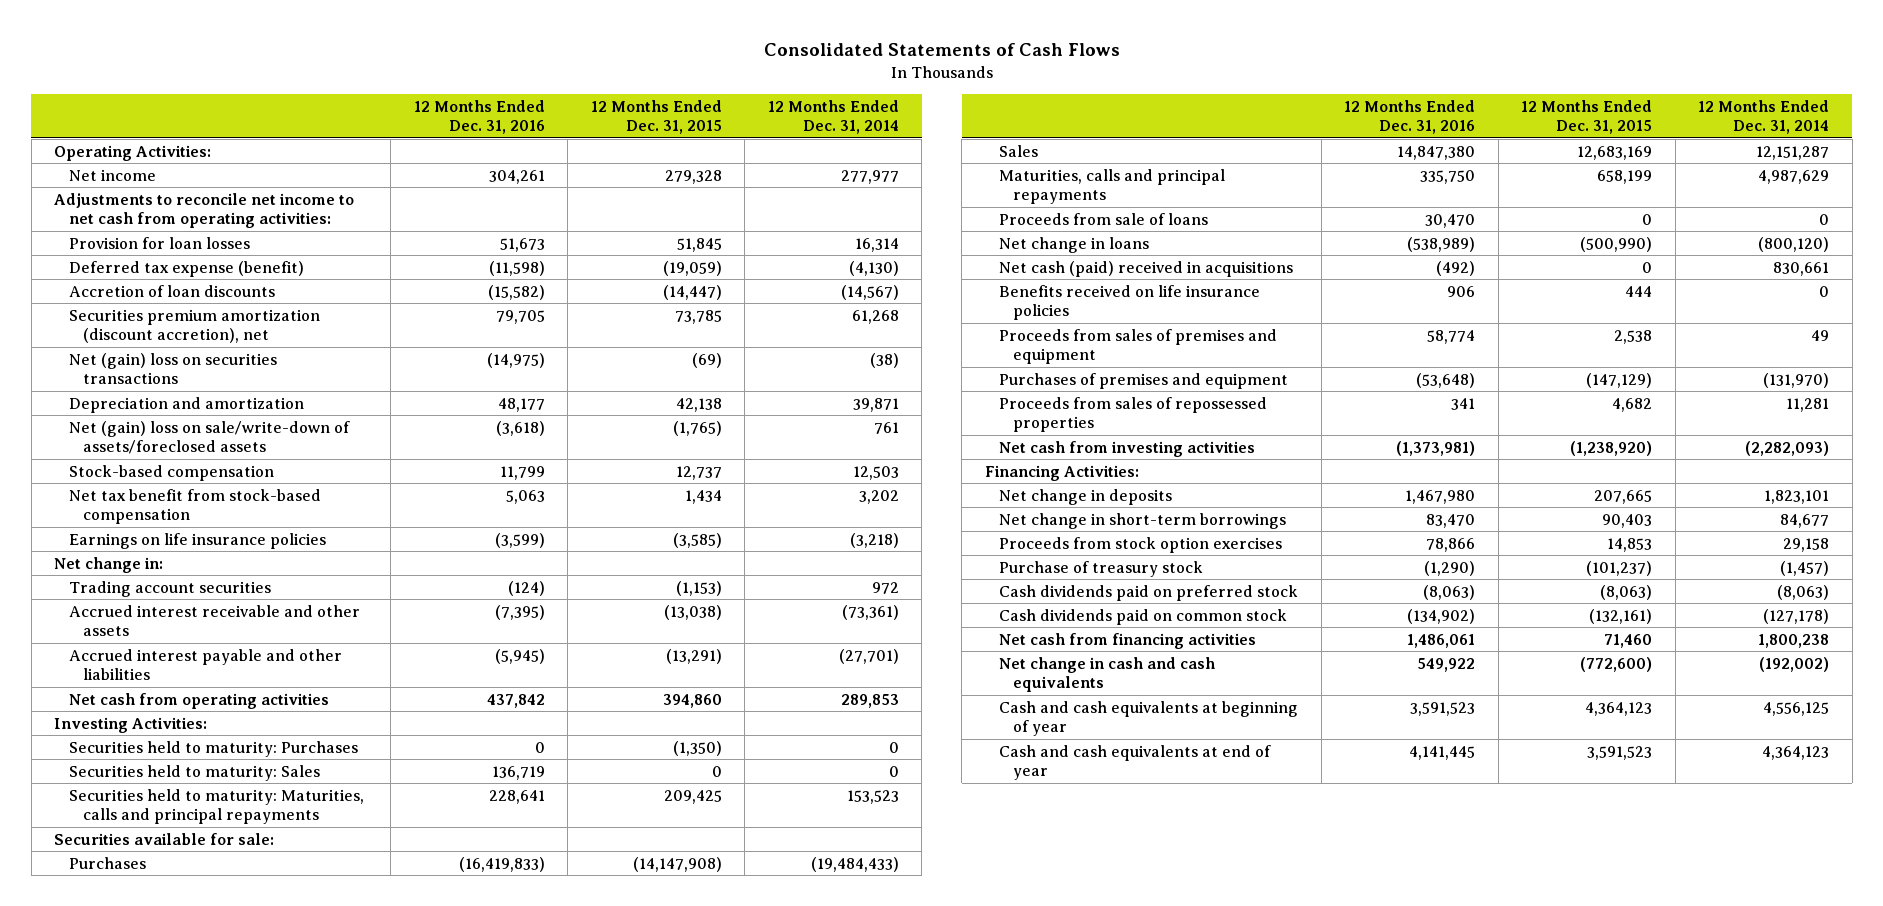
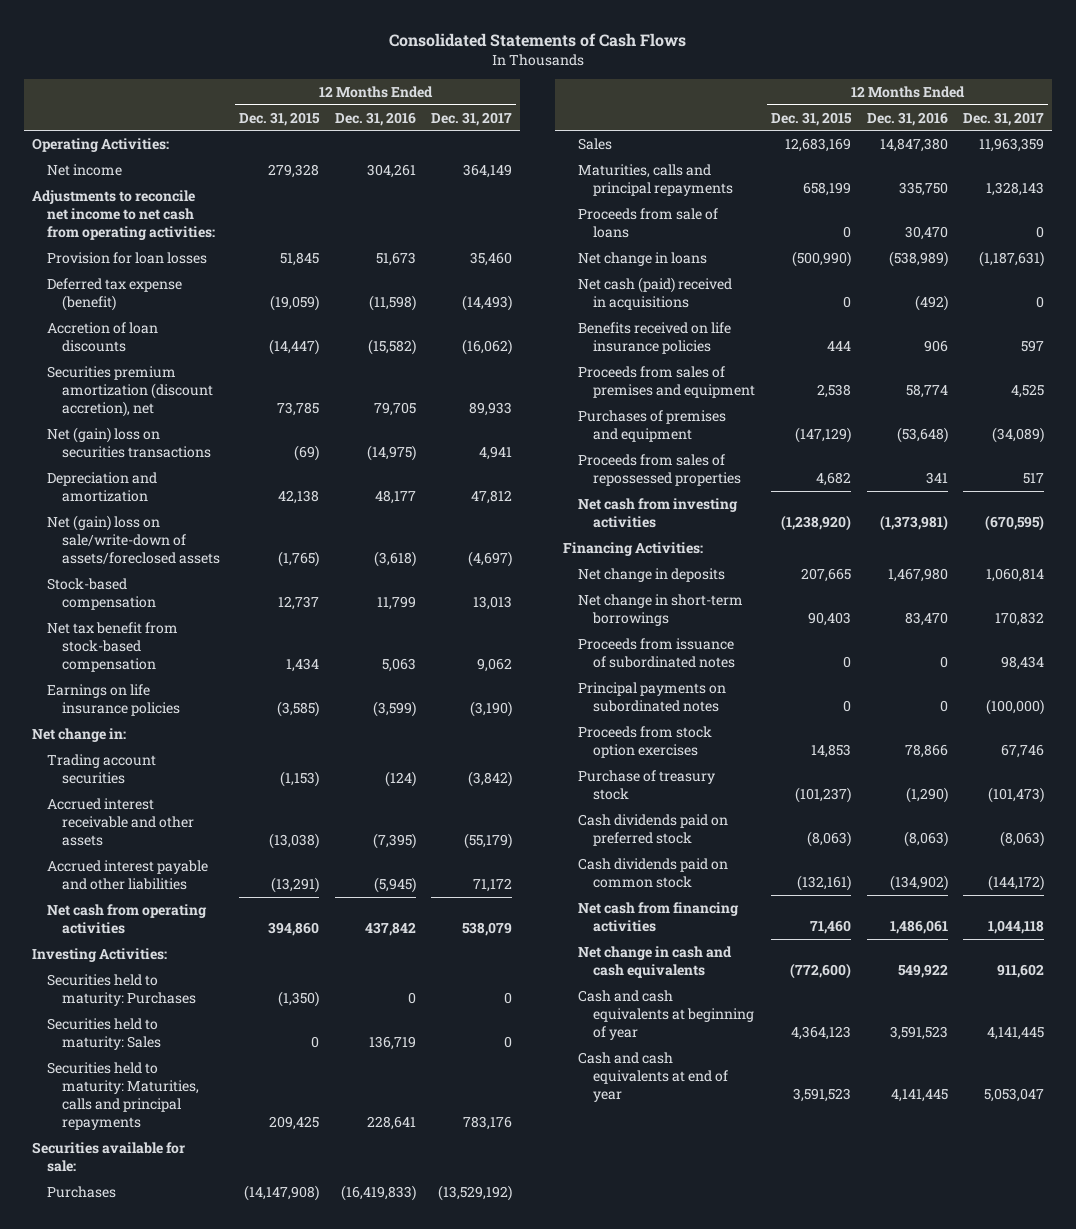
[767,99,899,135] 12 Months Ended Dec. 31, 2014 -> none
none -> [431,111,513,126] Dec. 31, 2017
none -> [578,637,736,668] Proceeds from issuance of subordinated notes
none -> [578,681,727,712] Principal payments on subordinated notes

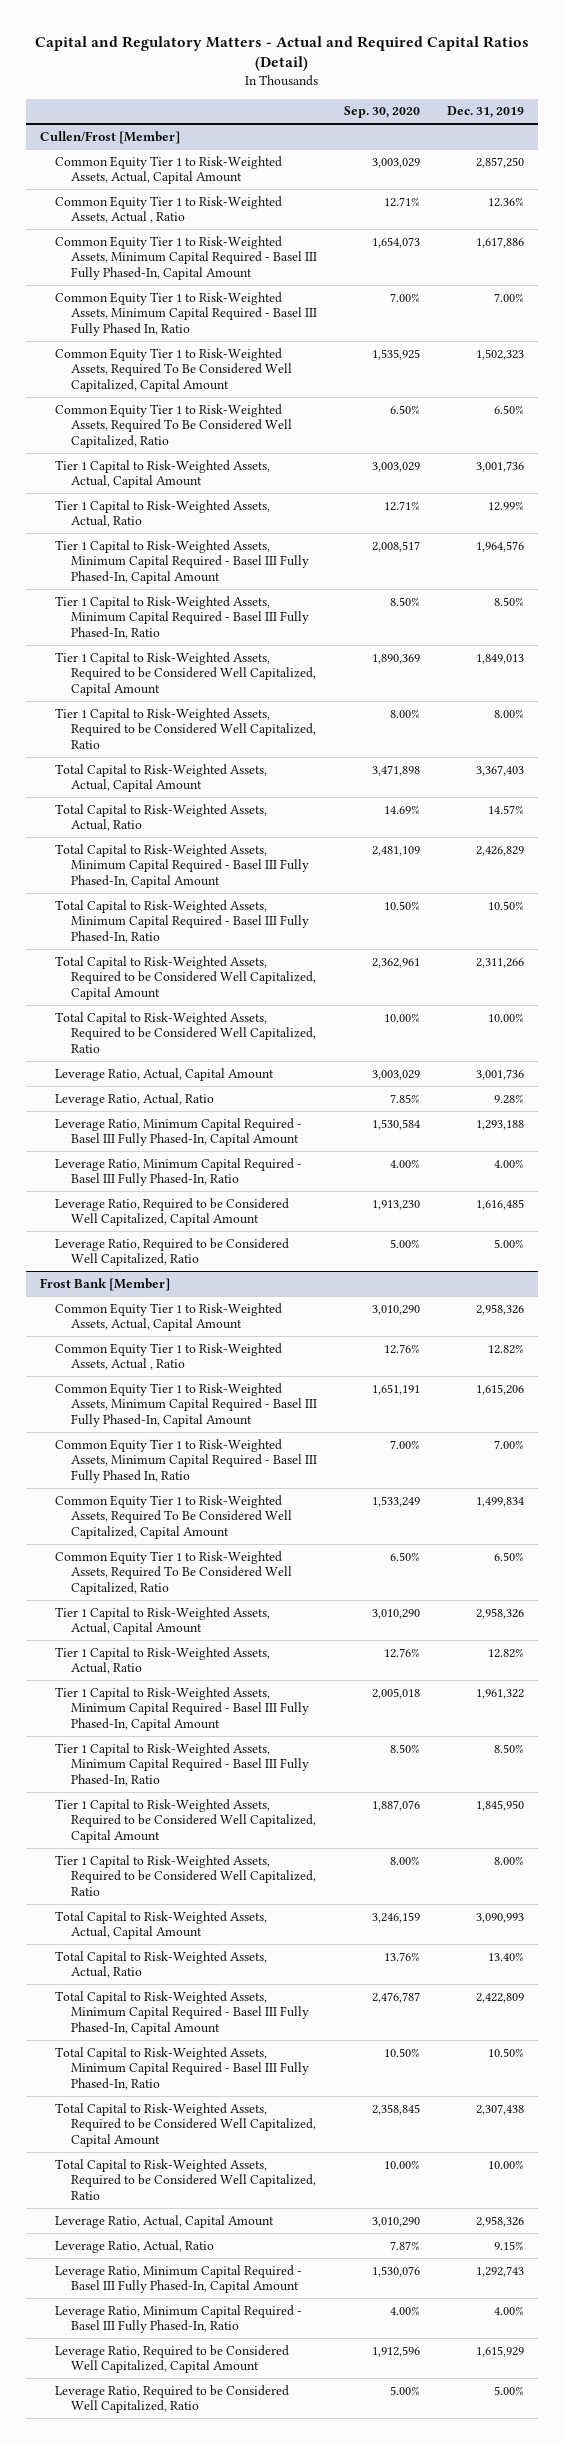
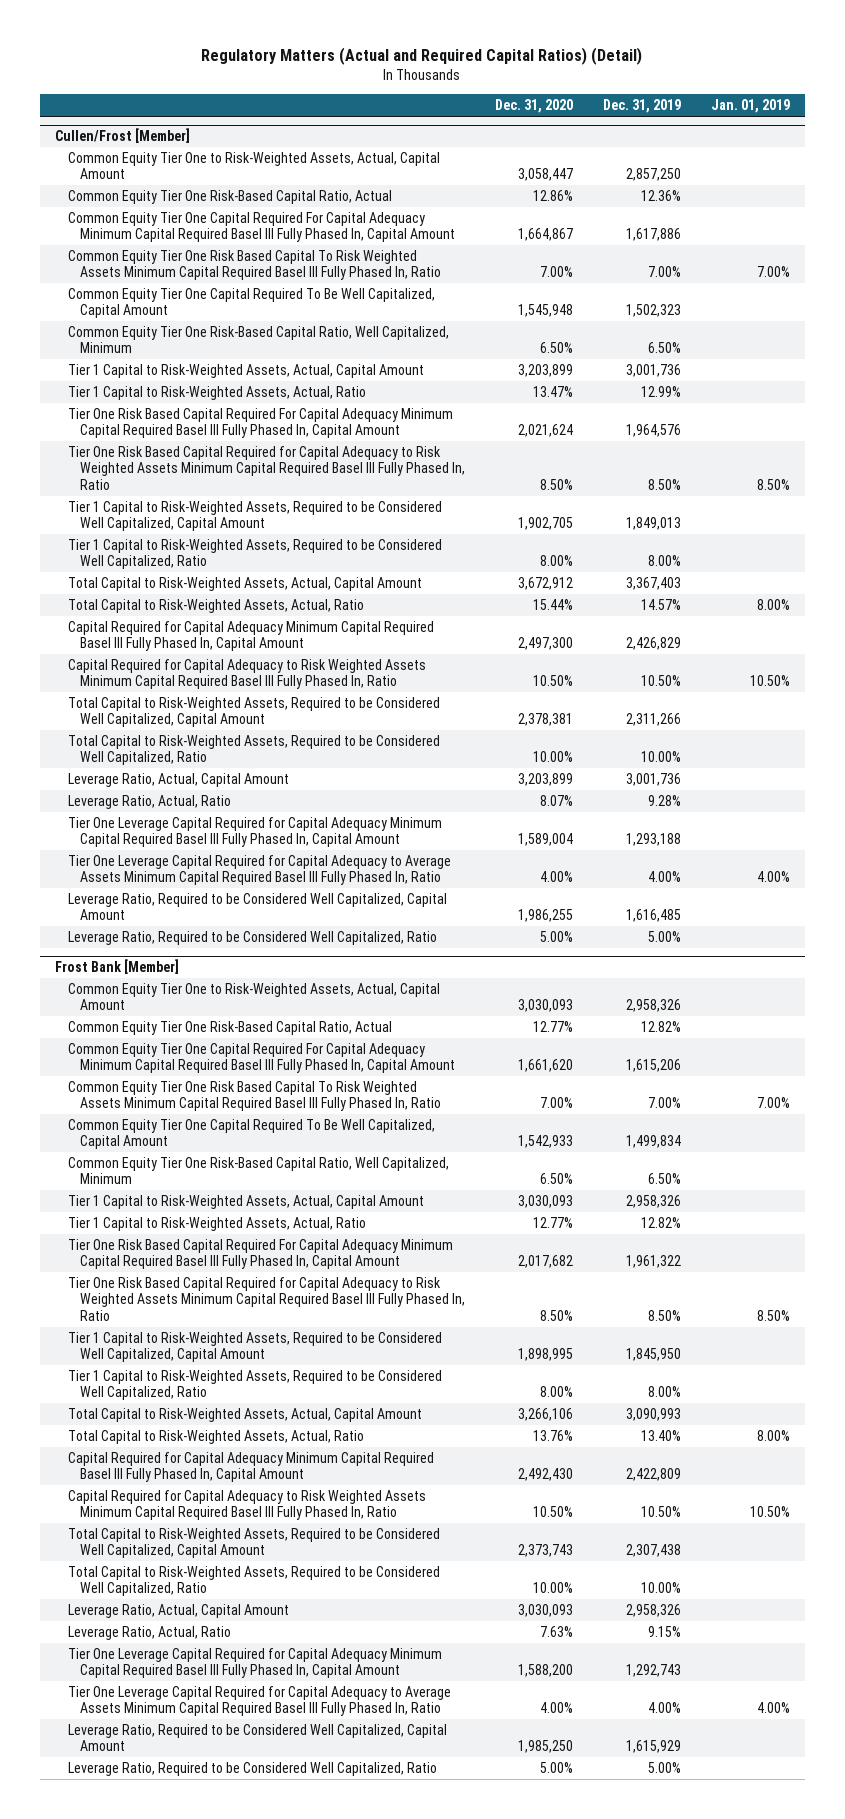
[34,35,529,72] Capital and Regulatory Matters - Actual and Required Capital Ratios (Detail) -> [201,47,643,66] Regulatory Matters (Actual and Required Capital Ratios) (Detail)
[344,106,421,119] Sep. 30, 2020 -> none
none -> [495,98,574,113] Dec. 31, 2020
none -> [710,98,790,113] Jan. 01, 2019
[55,155,283,185] Common Equity Tier 1 to Risk-Weighted Assets, Actual, Capital Amount -> [67,151,440,180] Common Equity Tier One to Risk-Weighted Assets, Actual, Capital Amount
[55,195,283,224] Common Equity Tier 1 to Risk-Weighted Assets, Actual , Ratio -> [67,189,392,204] Common Equity Tier One Risk-Based Capital Ratio, Actual
[55,235,318,281] Common Equity Tier 1 to Risk-Weighted Assets, Minimum Capital Required - Basel III Fully Phased-In, Capital Amount -> [67,211,456,243] Common Equity Tier One Capital Required For Capital Adequacy Minimum Capital Required Basel III Fully Phased In, Capital Amount
[55,291,318,337] Common Equity Tier 1 to Risk-Weighted Assets, Minimum Capital Required - Basel III Fully Phased In, Ratio -> [67,249,442,281] Common Equity Tier One Risk Based Capital To Risk Weighted Assets Minimum Capital Required Basel III Fully Phased In, Ratio
[55,347,293,393] Common Equity Tier 1 to Risk-Weighted Assets, Required To Be Considered Well Capitalized, Capital Amount -> [67,287,435,319] Common Equity Tier One Capital Required To Be Well Capitalized, Capital Amount
[55,403,293,449] Common Equity Tier 1 to Risk-Weighted Assets, Required To Be Considered Well Capitalized, Ratio -> [67,325,449,354] Common Equity Tier One Risk-Based Capital Ratio, Well Capitalized, Minimum
[55,539,310,585] Tier 1 Capital to Risk-Weighted Assets, Minimum Capital Required - Basel III Fully Phased-In, Capital Amount -> [67,407,453,439] Tier One Risk Based Capital Required For Capital Adequacy Minimum Capital Required Basel III Fully Phased In, Capital Amount
[55,595,310,640] Tier 1 Capital to Risk-Weighted Assets, Minimum Capital Required - Basel III Fully Phased-In, Ratio -> [67,445,466,490] Tier One Risk Based Capital Required for Capital Adequacy to Risk Weighted Assets Minimum Capital Required Basel III Fully Phased In, Ratio
[55,843,310,889] Total Capital to Risk-Weighted Assets, Minimum Capital Required - Basel III Fully Phased-In, Capital Amount -> [67,620,434,652] Capital Required for Capital Adequacy Minimum Capital Required Basel III Fully Phased In, Capital Amount
[55,899,310,944] Total Capital to Risk-Weighted Assets, Minimum Capital Required - Basel III Fully Phased-In, Ratio -> [67,658,426,690] Capital Required for Capital Adequacy to Risk Weighted Assets Minimum Capital Required Basel III Fully Phased In, Ratio
[55,1117,303,1147] Leverage Ratio, Minimum Capital Required - Basel III Fully Phased-In, Capital Amount -> [67,816,442,848] Tier One Leverage Capital Required for Capital Adequacy Minimum Capital Required Basel III Fully Phased In, Capital Amount
[55,1157,303,1187] Leverage Ratio, Minimum Capital Required - Basel III Fully Phased-In, Ratio -> [67,854,451,886] Tier One Leverage Capital Required for Capital Adequacy to Average Assets Minimum Capital Required Basel III Fully Phased In, Ratio
[55,1302,283,1332] Common Equity Tier 1 to Risk-Weighted Assets, Actual, Capital Amount -> [67,982,440,1011] Common Equity Tier One to Risk-Weighted Assets, Actual, Capital Amount
[55,1342,283,1371] Common Equity Tier 1 to Risk-Weighted Assets, Actual , Ratio -> [67,1020,392,1035] Common Equity Tier One Risk-Based Capital Ratio, Actual
[55,1382,318,1428] Common Equity Tier 1 to Risk-Weighted Assets, Minimum Capital Required - Basel III Fully Phased-In, Capital Amount -> [67,1042,456,1074] Common Equity Tier One Capital Required For Capital Adequacy Minimum Capital Required Basel III Fully Phased In, Capital Amount
[55,1438,318,1484] Common Equity Tier 1 to Risk-Weighted Assets, Minimum Capital Required - Basel III Fully Phased In, Ratio -> [67,1080,442,1112] Common Equity Tier One Risk Based Capital To Risk Weighted Assets Minimum Capital Required Basel III Fully Phased In, Ratio
[55,1494,293,1540] Common Equity Tier 1 to Risk-Weighted Assets, Required To Be Considered Well Capitalized, Capital Amount -> [67,1118,435,1150] Common Equity Tier One Capital Required To Be Well Capitalized, Capital Amount
[55,1550,293,1596] Common Equity Tier 1 to Risk-Weighted Assets, Required To Be Considered Well Capitalized, Ratio -> [67,1156,449,1185] Common Equity Tier One Risk-Based Capital Ratio, Well Capitalized, Minimum
[55,1686,310,1732] Tier 1 Capital to Risk-Weighted Assets, Minimum Capital Required - Basel III Fully Phased-In, Capital Amount -> [67,1238,453,1270] Tier One Risk Based Capital Required For Capital Adequacy Minimum Capital Required Basel III Fully Phased In, Capital Amount
[55,1742,310,1787] Tier 1 Capital to Risk-Weighted Assets, Minimum Capital Required - Basel III Fully Phased-In, Ratio -> [67,1276,466,1321] Tier One Risk Based Capital Required for Capital Adequacy to Risk Weighted Assets Minimum Capital Required Basel III Fully Phased In, Ratio
[55,1990,310,2036] Total Capital to Risk-Weighted Assets, Minimum Capital Required - Basel III Fully Phased-In, Capital Amount -> [67,1451,434,1483] Capital Required for Capital Adequacy Minimum Capital Required Basel III Fully Phased In, Capital Amount
[55,2046,310,2091] Total Capital to Risk-Weighted Assets, Minimum Capital Required - Basel III Fully Phased-In, Ratio -> [67,1489,426,1521] Capital Required for Capital Adequacy to Risk Weighted Assets Minimum Capital Required Basel III Fully Phased In, Ratio
[55,2264,303,2294] Leverage Ratio, Minimum Capital Required - Basel III Fully Phased-In, Capital Amount -> [67,1647,442,1679] Tier One Leverage Capital Required for Capital Adequacy Minimum Capital Required Basel III Fully Phased In, Capital Amount
[55,2304,303,2334] Leverage Ratio, Minimum Capital Required - Basel III Fully Phased-In, Ratio -> [67,1685,451,1717] Tier One Leverage Capital Required for Capital Adequacy to Average Assets Minimum Capital Required Basel III Fully Phased In, Ratio

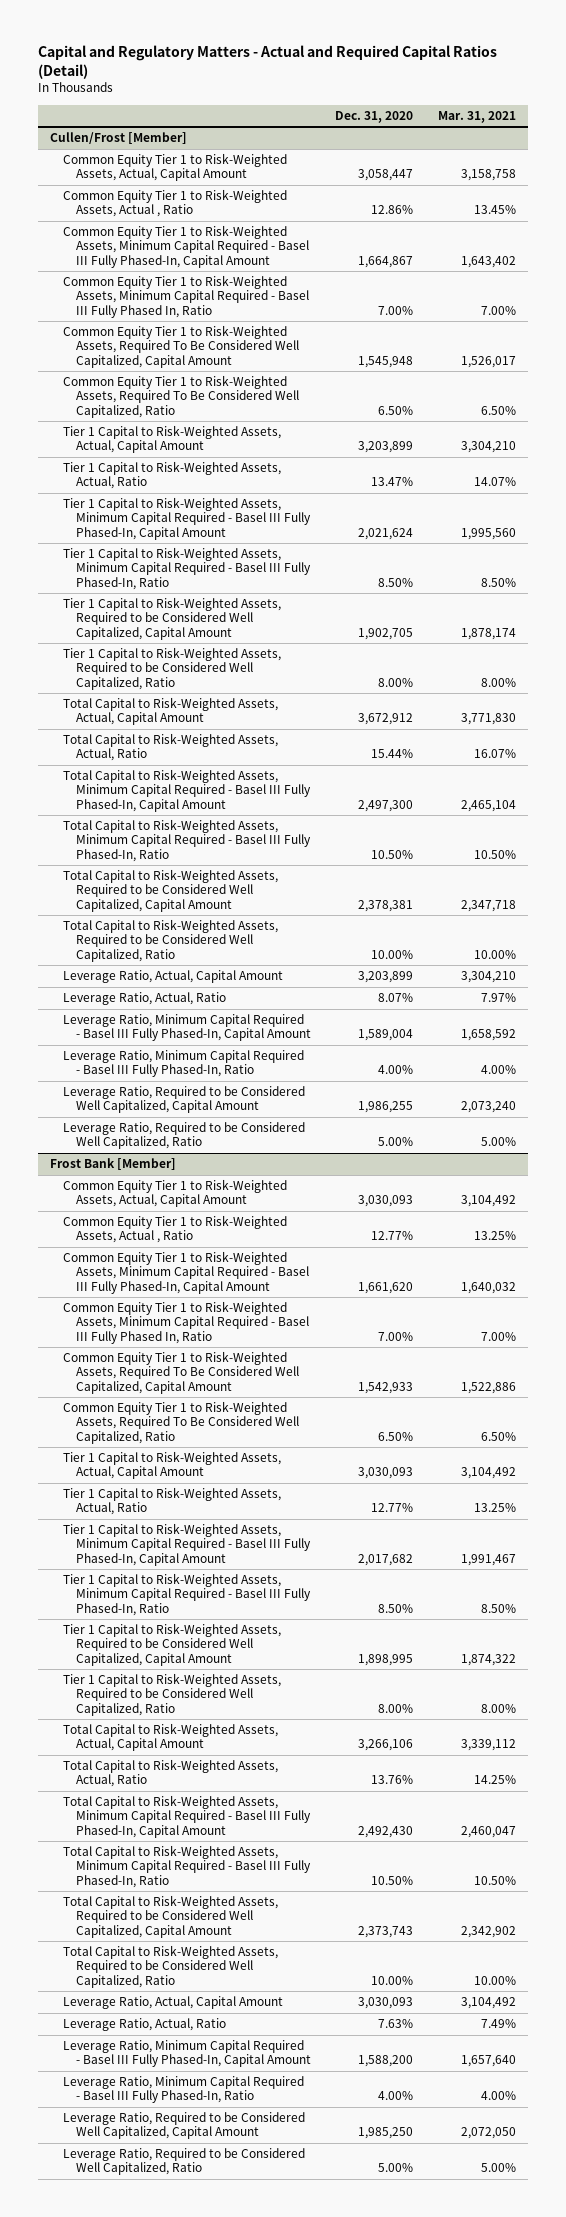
[201,47,643,66] Regulatory Matters (Actual and Required Capital Ratios) (Detail) -> [37,44,497,79] Capital and Regulatory Matters - Actual and Required Capital Ratios (Detail)
[603,98,682,113] Dec. 31, 2019 -> none
[710,98,790,113] Jan. 01, 2019 -> none
none -> [437,110,516,123] Mar. 31, 2021
[67,151,440,180] Common Equity Tier One to Risk-Weighted Assets, Actual, Capital Amount -> [63,153,288,182] Common Equity Tier 1 to Risk-Weighted Assets, Actual, Capital Amount
[67,189,392,204] Common Equity Tier One Risk-Based Capital Ratio, Actual -> [63,189,288,218] Common Equity Tier 1 to Risk-Weighted Assets, Actual , Ratio
[67,211,456,243] Common Equity Tier One Capital Required For Capital Adequacy Minimum Capital Required Basel III Fully Phased In, Capital Amount -> [63,225,310,268] Common Equity Tier 1 to Risk-Weighted Assets, Minimum Capital Required - Basel III Fully Phased-In, Capital Amount
[67,249,442,281] Common Equity Tier One Risk Based Capital To Risk Weighted Assets Minimum Capital Required Basel III Fully Phased In, Ratio -> [63,275,310,318] Common Equity Tier 1 to Risk-Weighted Assets, Minimum Capital Required - Basel III Fully Phased In, Ratio
[67,287,435,319] Common Equity Tier One Capital Required To Be Well Capitalized, Capital Amount -> [63,325,300,368] Common Equity Tier 1 to Risk-Weighted Assets, Required To Be Considered Well Capitalized, Capital Amount
[67,325,449,354] Common Equity Tier One Risk-Based Capital Ratio, Well Capitalized, Minimum -> [63,375,300,418] Common Equity Tier 1 to Risk-Weighted Assets, Required To Be Considered Well Capitalized, Ratio
[67,407,453,439] Tier One Risk Based Capital Required For Capital Adequacy Minimum Capital Required Basel III Fully Phased In, Capital Amount -> [63,497,312,540] Tier 1 Capital to Risk-Weighted Assets, Minimum Capital Required - Basel III Fully Phased-In, Capital Amount
[67,445,466,490] Tier One Risk Based Capital Required for Capital Adequacy to Risk Weighted Assets Minimum Capital Required Basel III Fully Phased In, Ratio -> [63,547,312,590] Tier 1 Capital to Risk-Weighted Assets, Minimum Capital Required - Basel III Fully Phased-In, Ratio
[67,620,434,652] Capital Required for Capital Adequacy Minimum Capital Required Basel III Fully Phased In, Capital Amount -> [63,769,312,812] Total Capital to Risk-Weighted Assets, Minimum Capital Required - Basel III Fully Phased-In, Capital Amount
[67,658,426,690] Capital Required for Capital Adequacy to Risk Weighted Assets Minimum Capital Required Basel III Fully Phased In, Ratio -> [63,819,312,862] Total Capital to Risk-Weighted Assets, Minimum Capital Required - Basel III Fully Phased-In, Ratio
[67,816,442,848] Tier One Leverage Capital Required for Capital Adequacy Minimum Capital Required Basel III Fully Phased In, Capital Amount -> [63,1014,312,1042] Leverage Ratio, Minimum Capital Required - Basel III Fully Phased-In, Capital Amount
[67,854,451,886] Tier One Leverage Capital Required for Capital Adequacy to Average Assets Minimum Capital Required Basel III Fully Phased In, Ratio -> [63,1050,305,1078] Leverage Ratio, Minimum Capital Required - Basel III Fully Phased-In, Ratio
[67,982,440,1011] Common Equity Tier One to Risk-Weighted Assets, Actual, Capital Amount -> [63,1179,288,1208] Common Equity Tier 1 to Risk-Weighted Assets, Actual, Capital Amount
[67,1020,392,1035] Common Equity Tier One Risk-Based Capital Ratio, Actual -> [63,1215,288,1244] Common Equity Tier 1 to Risk-Weighted Assets, Actual , Ratio
[67,1042,456,1074] Common Equity Tier One Capital Required For Capital Adequacy Minimum Capital Required Basel III Fully Phased In, Capital Amount -> [63,1251,310,1294] Common Equity Tier 1 to Risk-Weighted Assets, Minimum Capital Required - Basel III Fully Phased-In, Capital Amount
[67,1080,442,1112] Common Equity Tier One Risk Based Capital To Risk Weighted Assets Minimum Capital Required Basel III Fully Phased In, Ratio -> [63,1301,310,1344] Common Equity Tier 1 to Risk-Weighted Assets, Minimum Capital Required - Basel III Fully Phased In, Ratio
[67,1118,435,1150] Common Equity Tier One Capital Required To Be Well Capitalized, Capital Amount -> [63,1351,300,1394] Common Equity Tier 1 to Risk-Weighted Assets, Required To Be Considered Well Capitalized, Capital Amount
[67,1156,449,1185] Common Equity Tier One Risk-Based Capital Ratio, Well Capitalized, Minimum -> [63,1401,300,1444] Common Equity Tier 1 to Risk-Weighted Assets, Required To Be Considered Well Capitalized, Ratio
[67,1238,453,1270] Tier One Risk Based Capital Required For Capital Adequacy Minimum Capital Required Basel III Fully Phased In, Capital Amount -> [63,1523,312,1566] Tier 1 Capital to Risk-Weighted Assets, Minimum Capital Required - Basel III Fully Phased-In, Capital Amount
[67,1276,466,1321] Tier One Risk Based Capital Required for Capital Adequacy to Risk Weighted Assets Minimum Capital Required Basel III Fully Phased In, Ratio -> [63,1573,312,1616] Tier 1 Capital to Risk-Weighted Assets, Minimum Capital Required - Basel III Fully Phased-In, Ratio
[67,1451,434,1483] Capital Required for Capital Adequacy Minimum Capital Required Basel III Fully Phased In, Capital Amount -> [63,1795,312,1838] Total Capital to Risk-Weighted Assets, Minimum Capital Required - Basel III Fully Phased-In, Capital Amount
[67,1489,426,1521] Capital Required for Capital Adequacy to Risk Weighted Assets Minimum Capital Required Basel III Fully Phased In, Ratio -> [63,1845,312,1888] Total Capital to Risk-Weighted Assets, Minimum Capital Required - Basel III Fully Phased-In, Ratio
[67,1647,442,1679] Tier One Leverage Capital Required for Capital Adequacy Minimum Capital Required Basel III Fully Phased In, Capital Amount -> [63,2040,312,2068] Leverage Ratio, Minimum Capital Required - Basel III Fully Phased-In, Capital Amount
[67,1685,451,1717] Tier One Leverage Capital Required for Capital Adequacy to Average Assets Minimum Capital Required Basel III Fully Phased In, Ratio -> [63,2076,305,2104] Leverage Ratio, Minimum Capital Required - Basel III Fully Phased-In, Ratio

